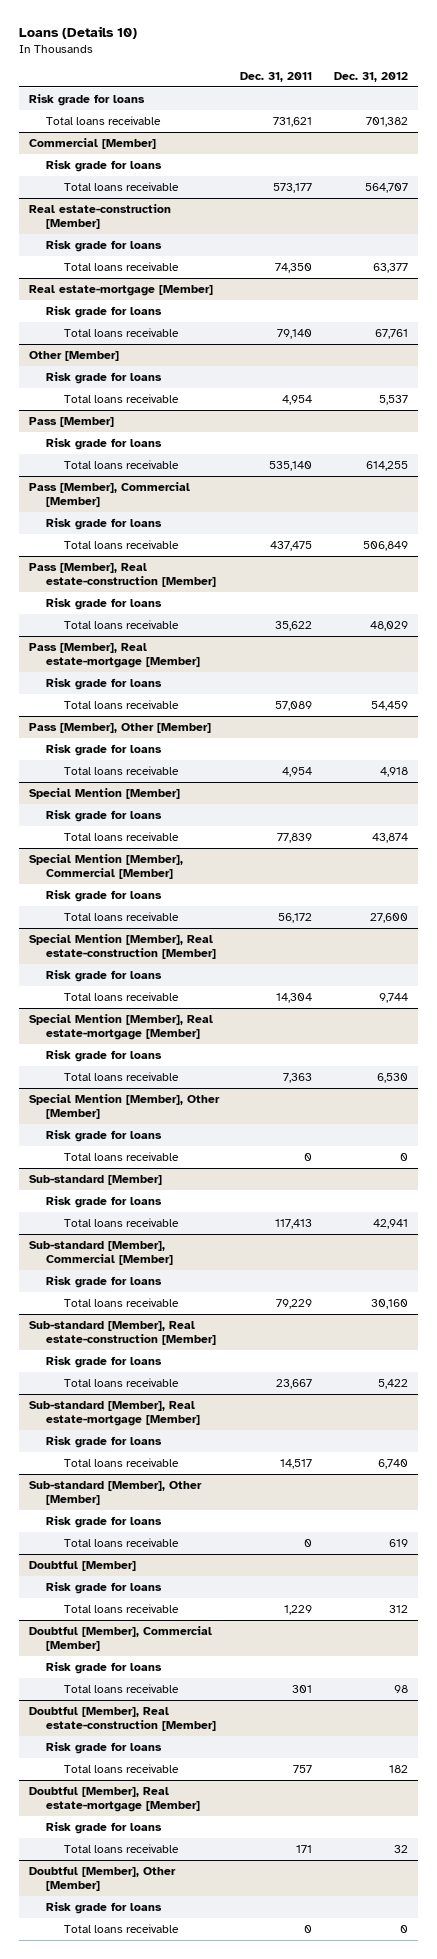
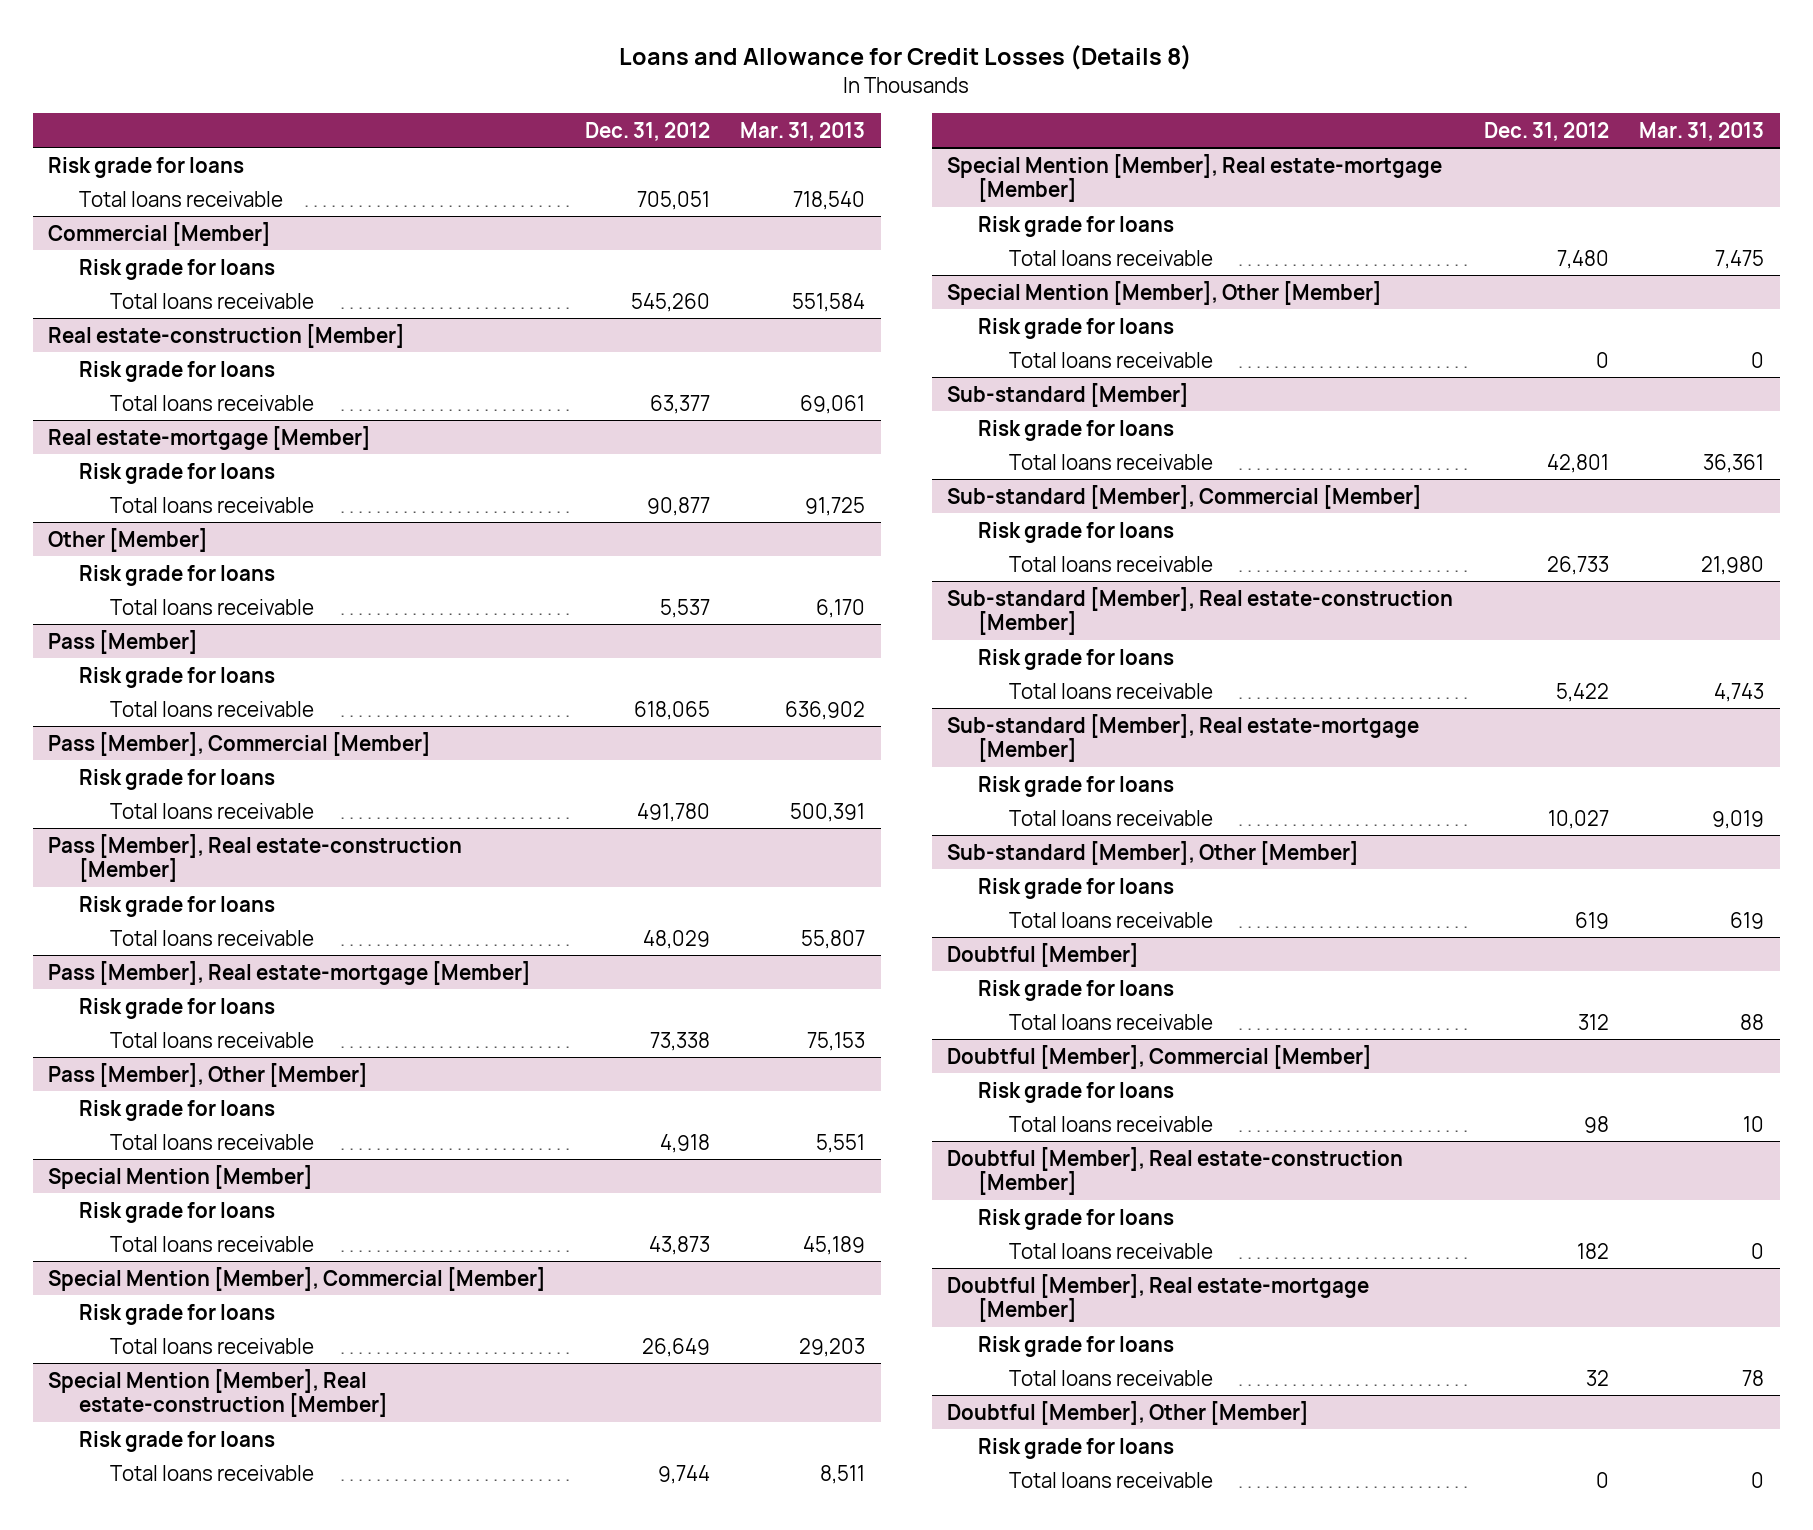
[18,26,137,40] Loans (Details 10) -> [619,44,1193,70] Loans and Allowance for Credit Losses (Details 8)
[240,71,313,82] Dec. 31, 2011 -> none
none -> [740,121,866,141] Mar. 31, 2013
[365,116,408,127] 701,382 -> [636,190,710,210] 705,051
[364,182,408,193] 564,707 -> [630,292,710,312] 545,260
[374,328,408,339] 67,761 -> [646,496,710,516] 90,877
[365,460,408,471] 614,255 -> [633,700,710,720] 618,065
[362,540,408,551] 506,849 -> [636,802,710,822] 491,780
[370,700,408,711] 54,459 -> [649,1031,710,1051] 73,338
[371,832,408,843] 43,874 -> [648,1235,710,1255] 43,873
[369,912,408,923] 27,600 -> [641,1337,710,1357] 26,649
[376,1072,408,1083] 6,530 -> [1556,249,1609,269] 7,480
[372,1218,408,1229] 42,941 -> [1546,453,1609,473] 42,801
[370,1298,408,1309] 30,160 -> [1546,555,1609,575] 26,733
[377,1458,408,1469] 6,740 -> [1547,809,1609,829] 10,027

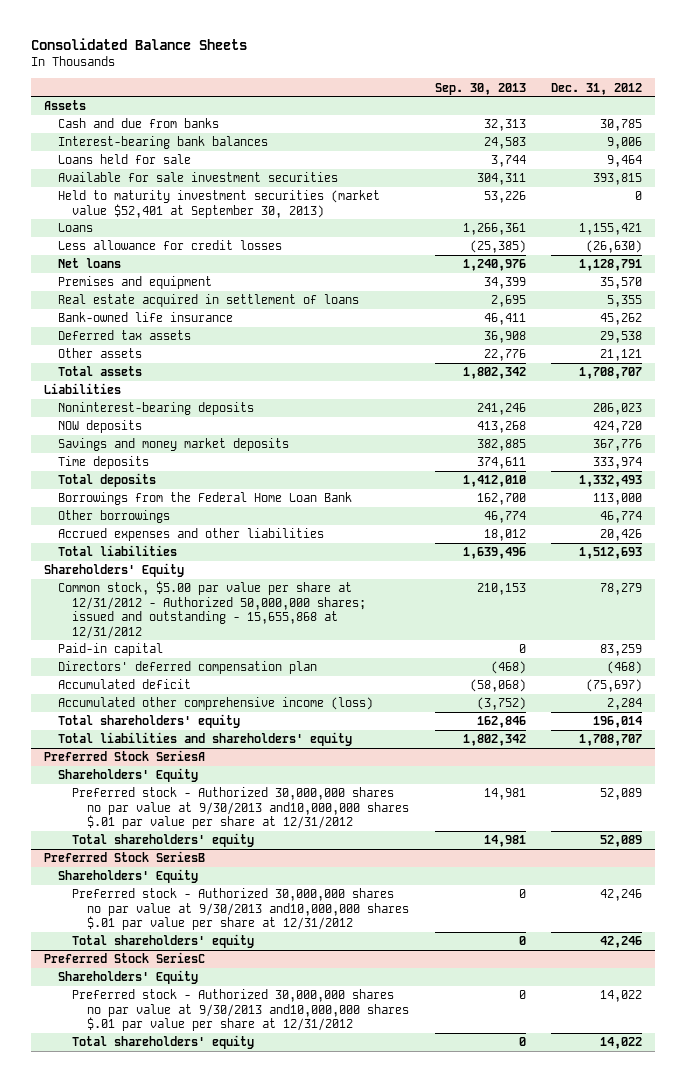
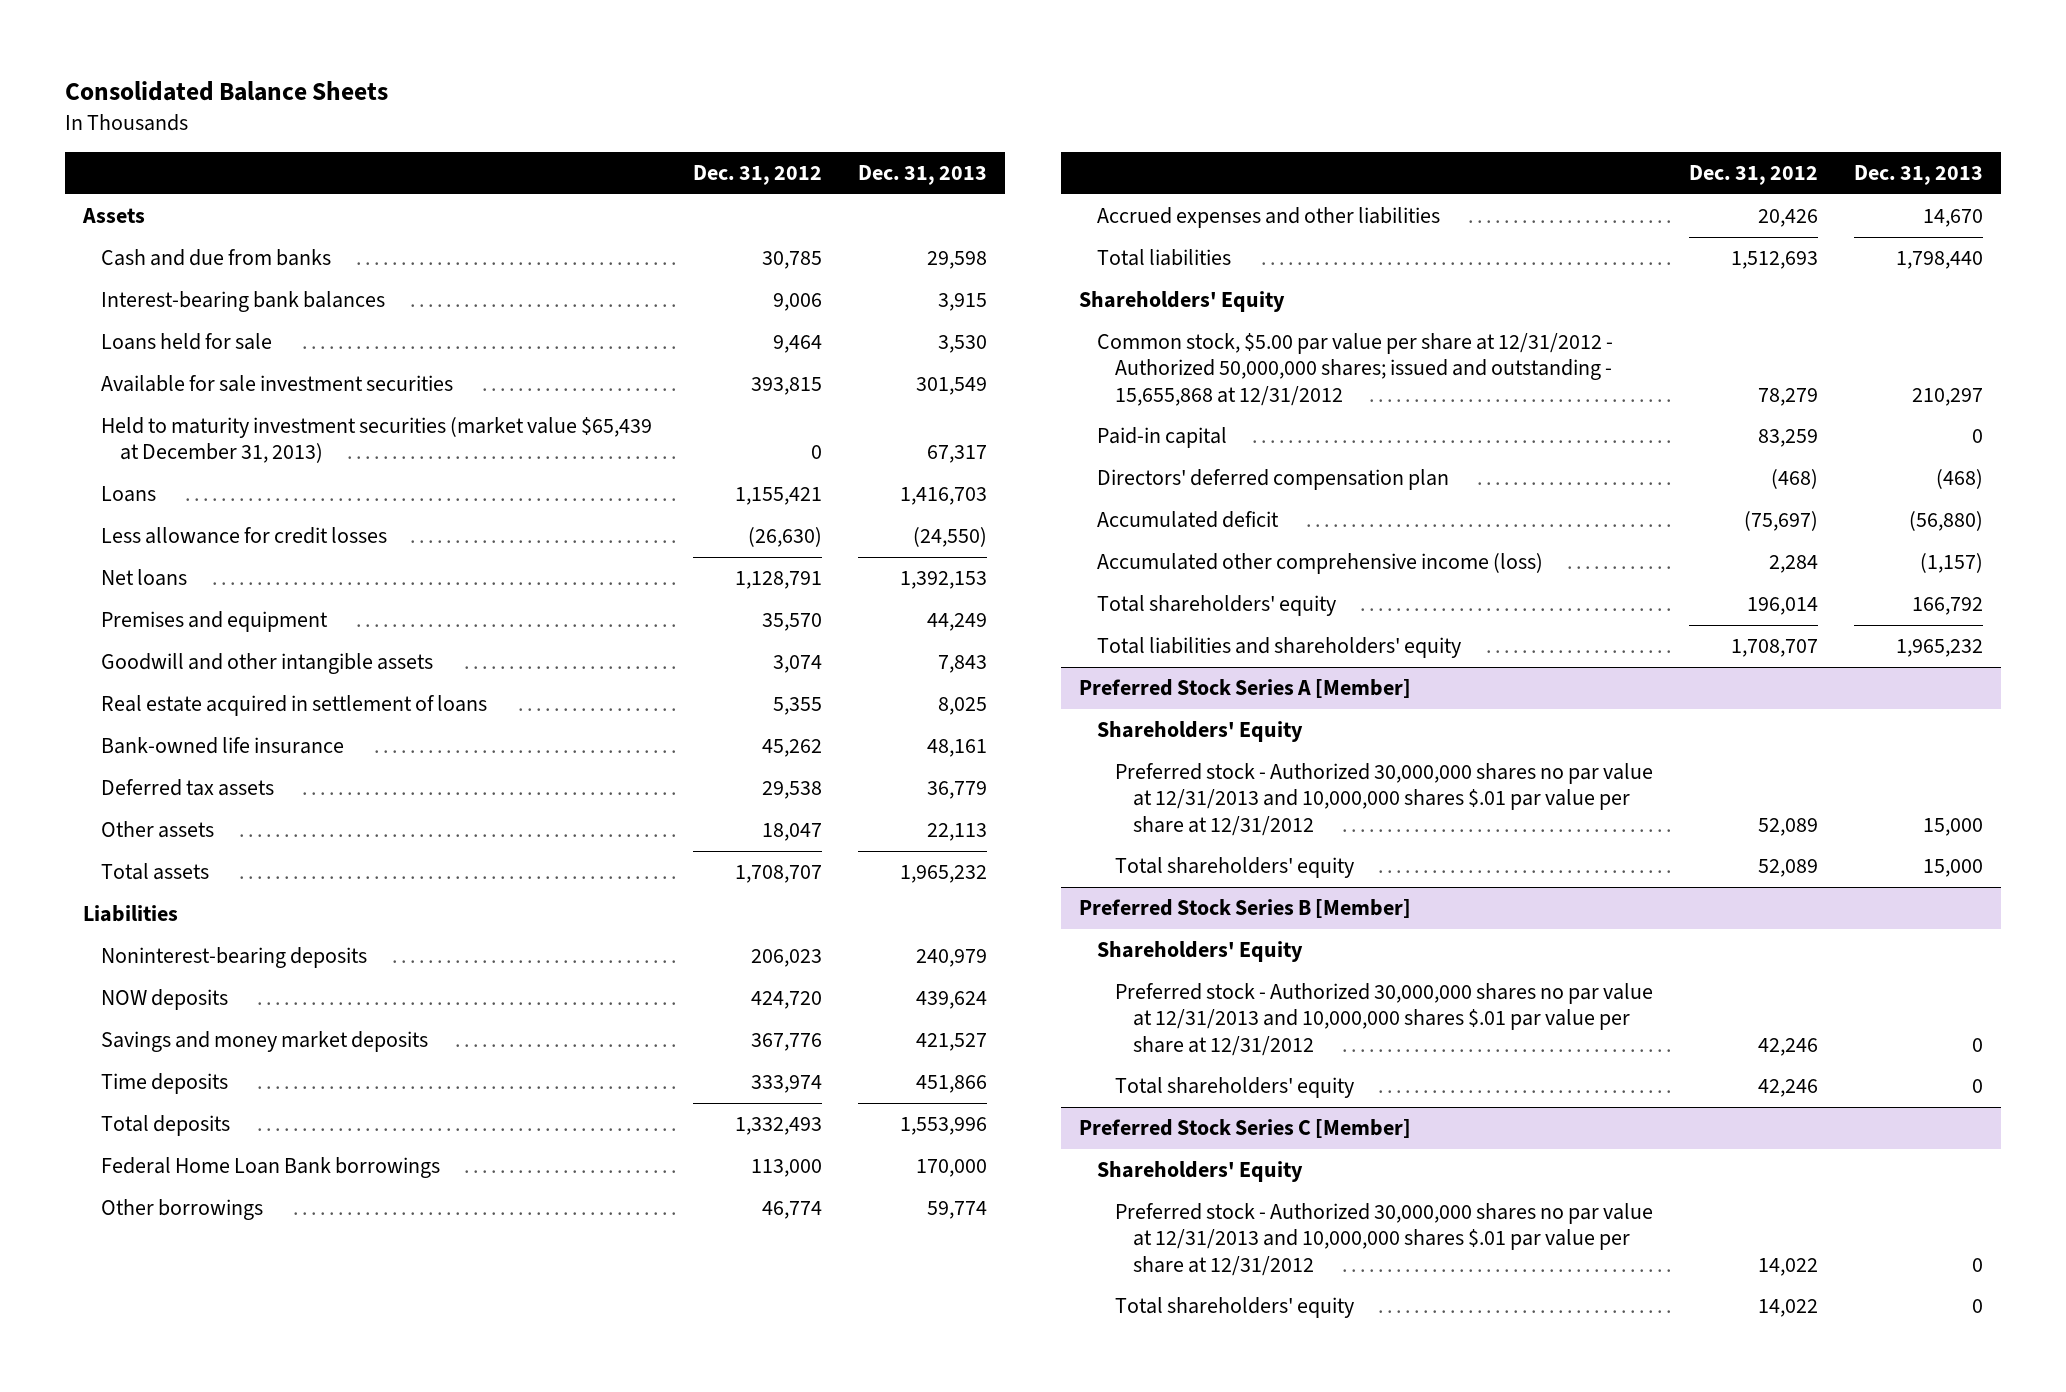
[434,82,526,95] Sep. 30, 2013 -> none
none -> [858,165,988,186] Dec. 31, 2013
[58,190,381,218] Held to maturity investment securities (market value $52,401 at September 30, 2013) -> [101,417,653,464] Held to maturity investment securities (market value $65,439 at December 31, 2013)
none -> [101,653,434,675] Goodwill and other intangible assets
[600,349,643,362] 21,121 -> [762,823,823,842] 18,047
[58,492,353,506] Borrowings from the Federal Home Loan Bank -> [101,1157,441,1179] Federal Home Loan Bank borrowings
[43,750,205,762] Preferred Stock SeriesA -> none
none -> [1078,679,1411,699] Preferred Stock Series A [Member]
[72,787,409,830] Preferred stock - Authorized 30,000,000 shares no par value at 9/30/2013 and10,000,000 shares $.01 par value per share at 12/31/2012 -> [1115,763,1654,836] Preferred stock - Authorized 30,000,000 shares no par value at 12/31/2013 and 10,000,000 shares $.01 par value per share at 12/31/2012
[43,851,205,863] Preferred Stock SeriesB -> none
none -> [1078,899,1411,919] Preferred Stock Series B [Member]
[72,888,409,931] Preferred stock - Authorized 30,000,000 shares no par value at 9/30/2013 and10,000,000 shares $.01 par value per share at 12/31/2012 -> [1115,983,1654,1056] Preferred stock - Authorized 30,000,000 shares no par value at 12/31/2013 and 10,000,000 shares $.01 par value per share at 12/31/2012
[43,952,205,964] Preferred Stock SeriesC -> none
none -> [1078,1119,1411,1139] Preferred Stock Series C [Member]
[72,989,409,1032] Preferred stock - Authorized 30,000,000 shares no par value at 9/30/2013 and10,000,000 shares $.01 par value per share at 12/31/2012 -> [1115,1203,1654,1276] Preferred stock - Authorized 30,000,000 shares no par value at 12/31/2013 and 10,000,000 shares $.01 par value per share at 12/31/2012

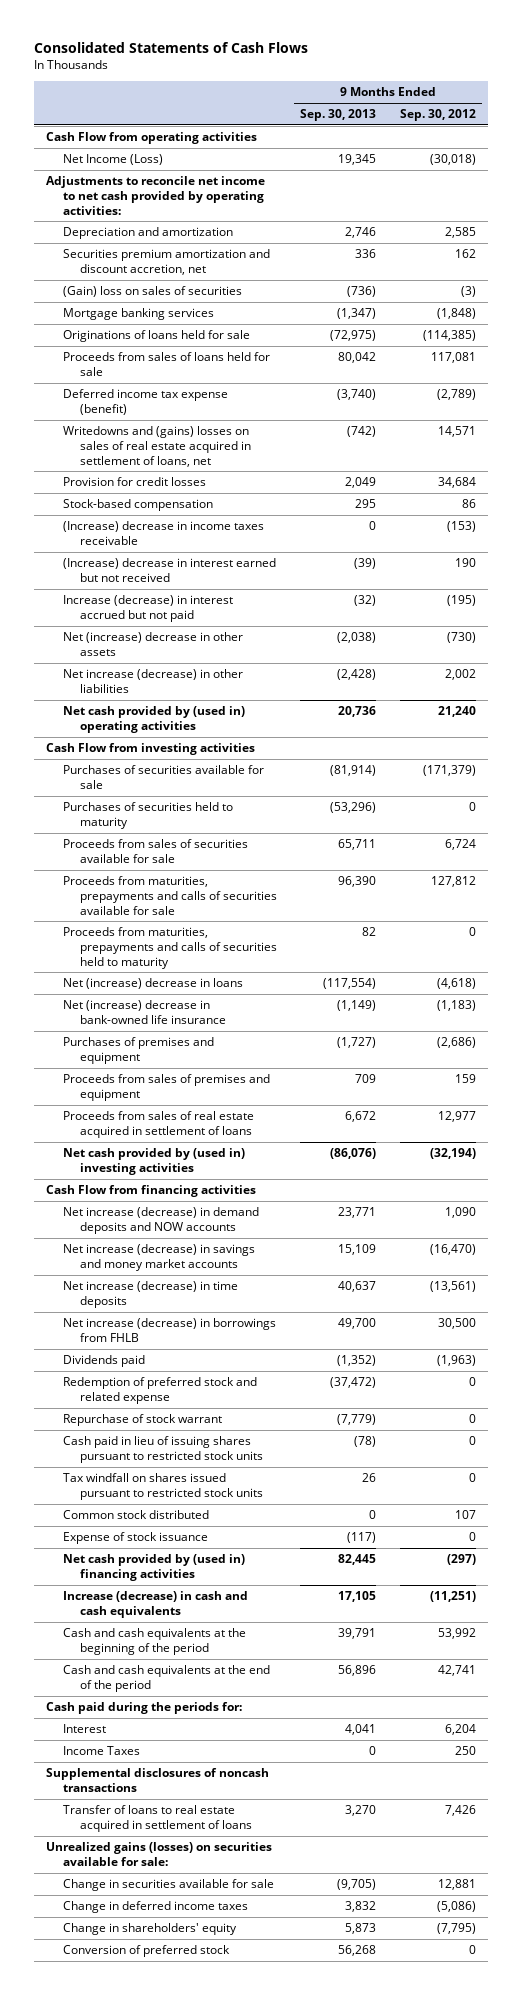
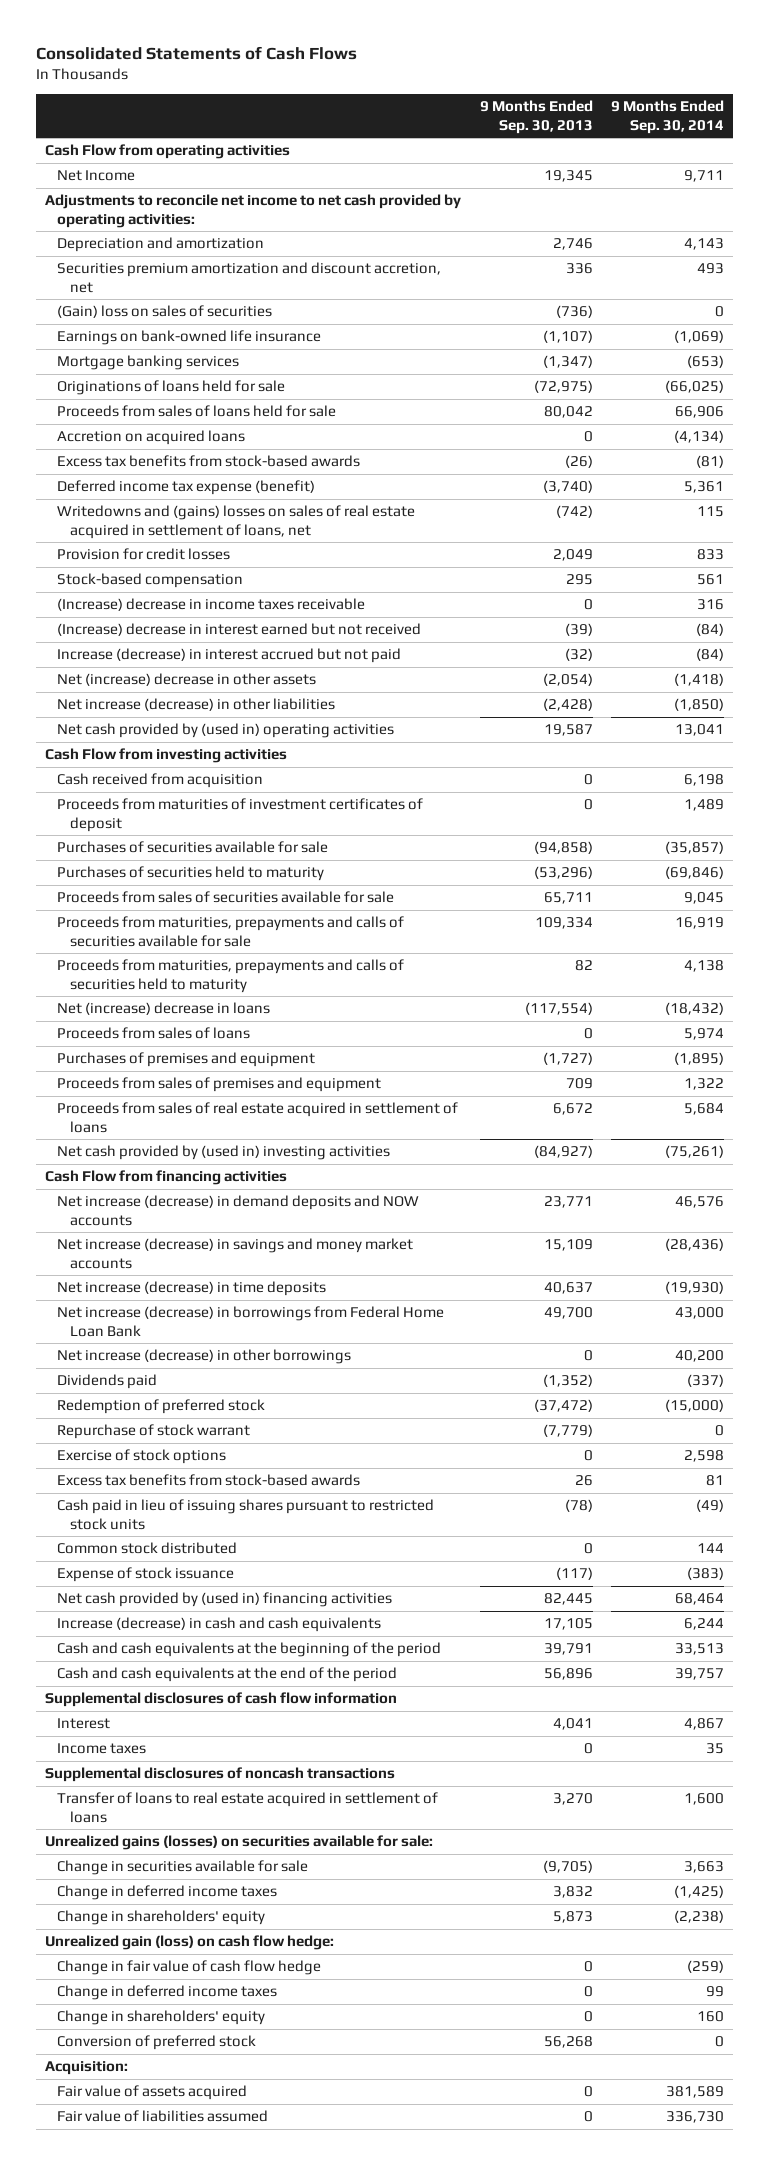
[400,109,477,122] Sep. 30, 2012 -> none
none -> [611,100,725,134] 9 Months Ended Sep. 30, 2014
[62,154,163,166] Net Income (Loss) -> [57,170,136,182] Net Income
none -> [57,330,322,346] Earnings on bank-owned life insurance
none -> [57,430,246,446] Accretion on acquired loans
none -> [57,455,361,468] Excess tax benefits from stock-based awards
[337,632,377,644] (2,038) -> [542,673,593,687] (2,054)
[338,706,377,718] 20,736 -> [543,724,593,737] 19,587
none -> [57,773,264,789] Cash received from acquisition
none -> [57,798,424,832] Proceeds from maturities of investment certificates of deposit
[330,765,377,777] (81,914) -> [533,841,593,855] (94,858)
[338,876,377,888] 96,390 -> [534,917,593,930] 109,334
[62,1000,226,1024] Net (increase) decrease in bank-owned life insurance -> none
none -> [57,1027,251,1040] Proceeds from sales of loans
[330,1148,377,1160] (86,076) -> [533,1145,593,1159] (84,927)
[62,1318,276,1342] Net increase (decrease) in borrowings from FHLB -> [57,1306,445,1337] Net increase (decrease) in borrowings from Federal Home Loan Bank
none -> [57,1349,352,1365] Net increase (decrease) in other borrowings
[62,1377,257,1404] Redemption of preferred stock and related expense -> [57,1399,266,1415] Redemption of preferred stock
none -> [57,1449,227,1465] Exercise of stock options
none -> [57,1474,361,1487] Excess tax benefits from stock-based awards
[62,1473,263,1500] Tax windfall on shares issued pursuant to restricted stock units -> none
[45,1702,242,1715] Cash paid during the periods for: -> none
none -> [45,1692,398,1708] Supplemental disclosures of cash flow information
[62,1746,140,1756] Income Taxes -> [57,1743,147,1755] Income taxes
none -> [45,1935,335,1951] Unrealized gain (loss) on cash flow hedge:
none -> [57,1960,322,1976] Change in fair value of cash flow hedge
none -> [57,1985,278,2001] Change in deferred income taxes
none -> [57,2010,266,2026] Change in shareholders' equity
none -> [45,2061,129,2076] Acquisition:
none -> [57,2085,248,2101] Fair value of assets acquired
none -> [57,2110,269,2123] Fair value of liabilities assumed

